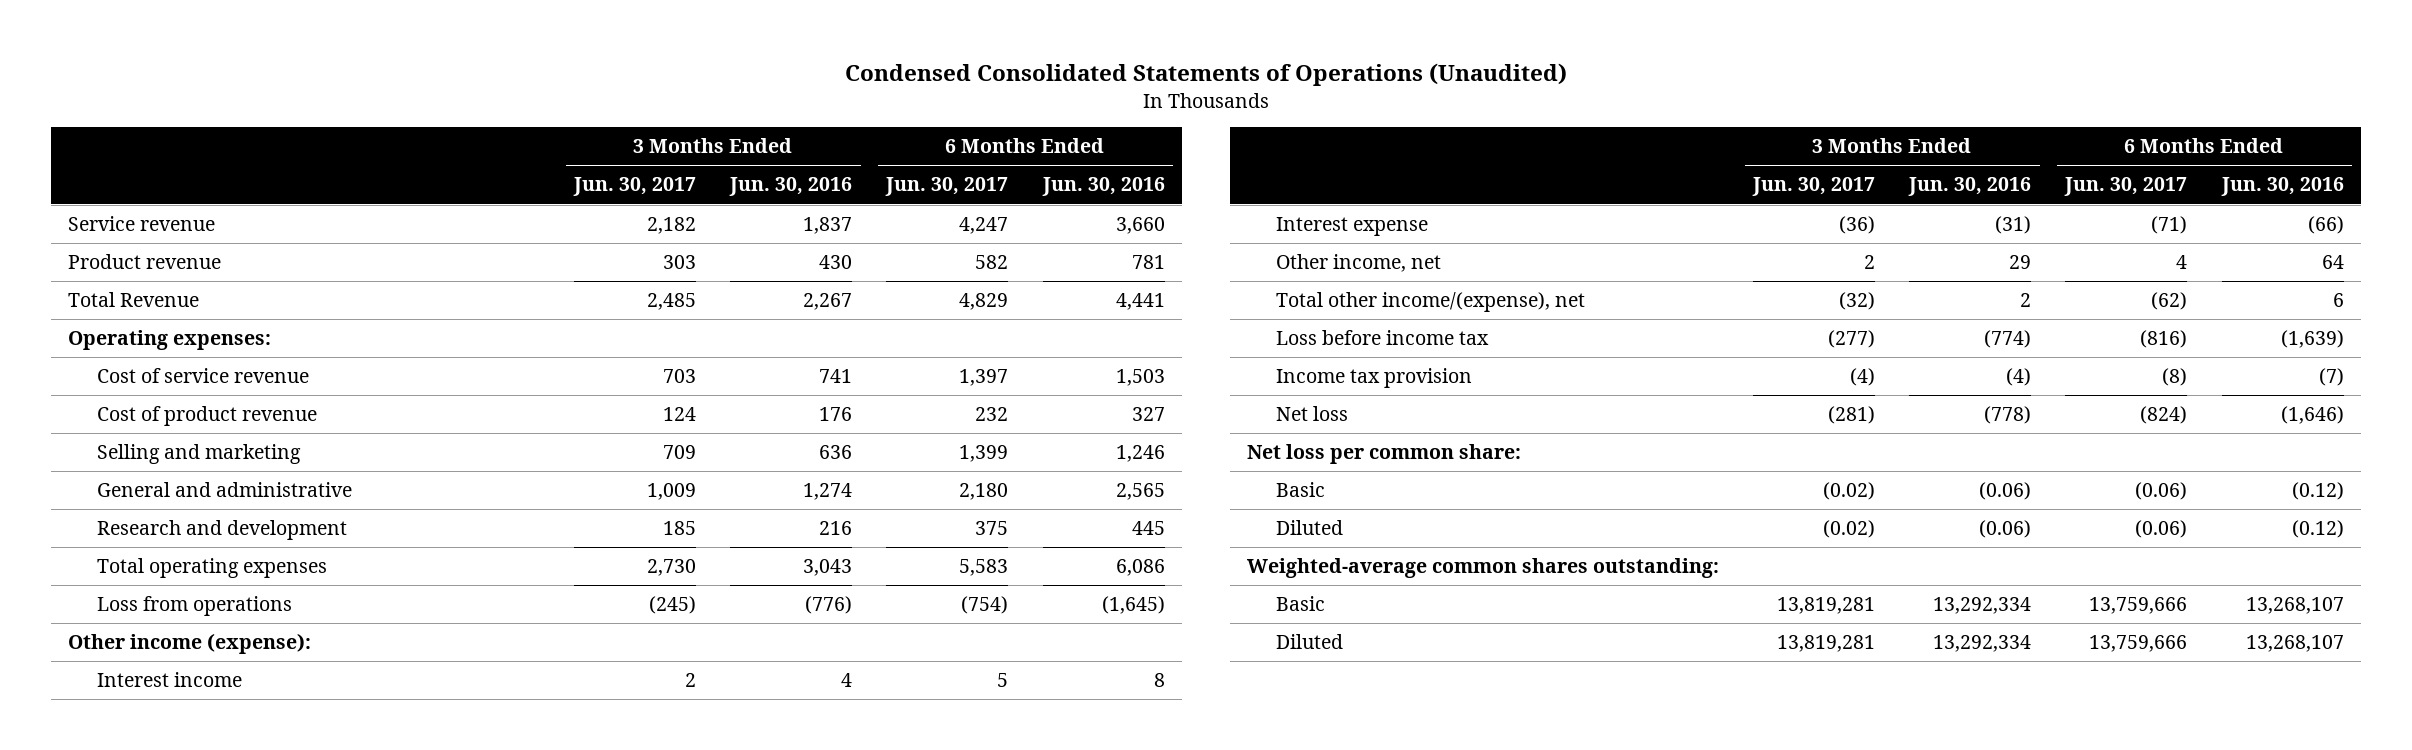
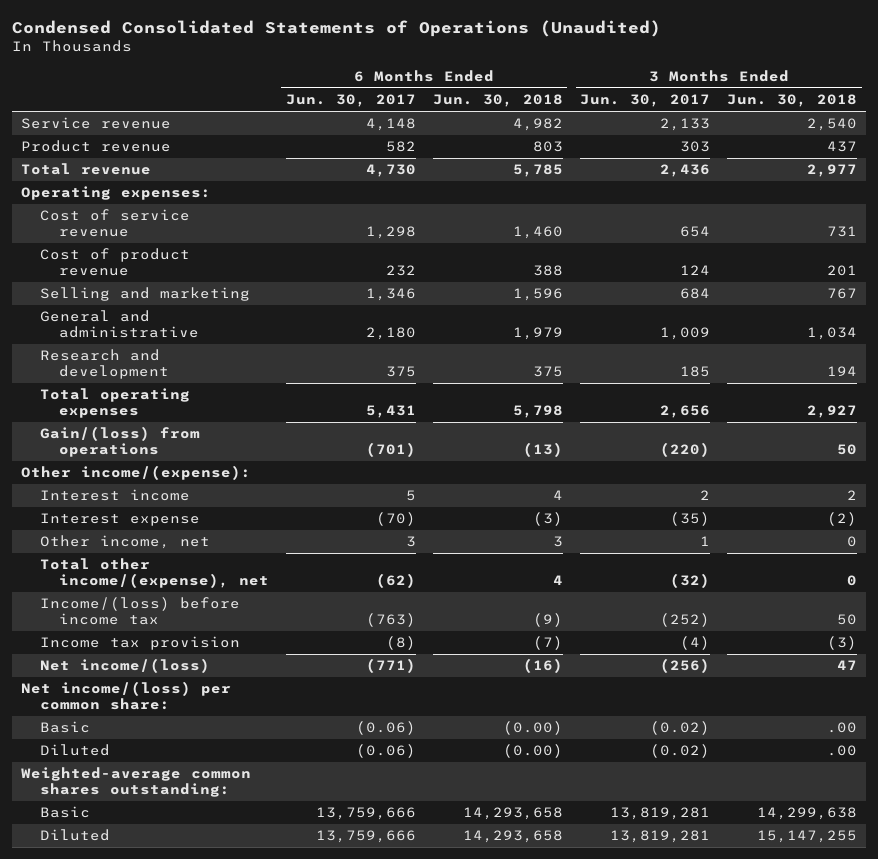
[729,177,853,197] Jun. 30, 2016 -> none
[1041,177,1165,197] Jun. 30, 2016 -> none
none -> [432,94,563,108] Jun. 30, 2018
none -> [727,94,858,108] Jun. 30, 2018
[647,217,697,235] 2,182 -> [660,118,711,132] 2,133
[959,217,1009,235] 4,247 -> [365,118,416,132] 4,148
[68,292,200,308] Total Revenue -> [21,163,152,176] Total revenue
[647,293,697,311] 2,485 -> [660,164,711,178] 2,436
[959,293,1009,311] 4,829 -> [365,164,416,178] 4,730
[663,369,697,384] 703 -> [680,226,711,238] 654
[959,369,1009,387] 1,397 -> [365,226,416,240] 1,298
[663,445,697,460] 709 -> [680,288,711,300] 684
[959,445,1009,463] 1,399 -> [365,288,416,302] 1,346
[647,559,697,577] 2,730 -> [660,405,711,419] 2,656
[959,559,1009,577] 5,583 -> [365,405,416,419] 5,431
[97,596,293,617] Loss from operations -> [39,426,200,458] Gain/(loss) from operations
[649,596,697,615] (245) -> [660,442,711,458] (220)
[961,596,1009,615] (754) -> [365,442,416,458] (701)
[68,633,312,655] Other income (expense): -> [21,465,252,481] Other income/(expense):
[1839,216,1876,235] (36) -> [670,512,711,527] (35)
[2151,216,2188,235] (71) -> [375,512,416,527] (70)
[1864,255,1876,270] 2 -> [700,536,711,547] 1
[2176,255,2188,270] 4 -> [405,536,416,548] 3
[1276,330,1490,346] Loss before income tax -> [39,597,240,626] Income/(loss) before income tax
[1828,330,1876,349] (277) -> [660,613,711,628] (252)
[2140,330,2188,349] (816) -> [365,613,416,628] (763)
[1276,406,1349,422] Net loss -> [39,658,210,674] Net income/(loss)
[1828,406,1876,425] (281) -> [660,658,711,674] (256)
[2140,406,2188,425] (824) -> [365,658,416,674] (771)
[1247,444,1522,465] Net loss per common share: -> [21,681,232,711] Net income/(loss) per common share:

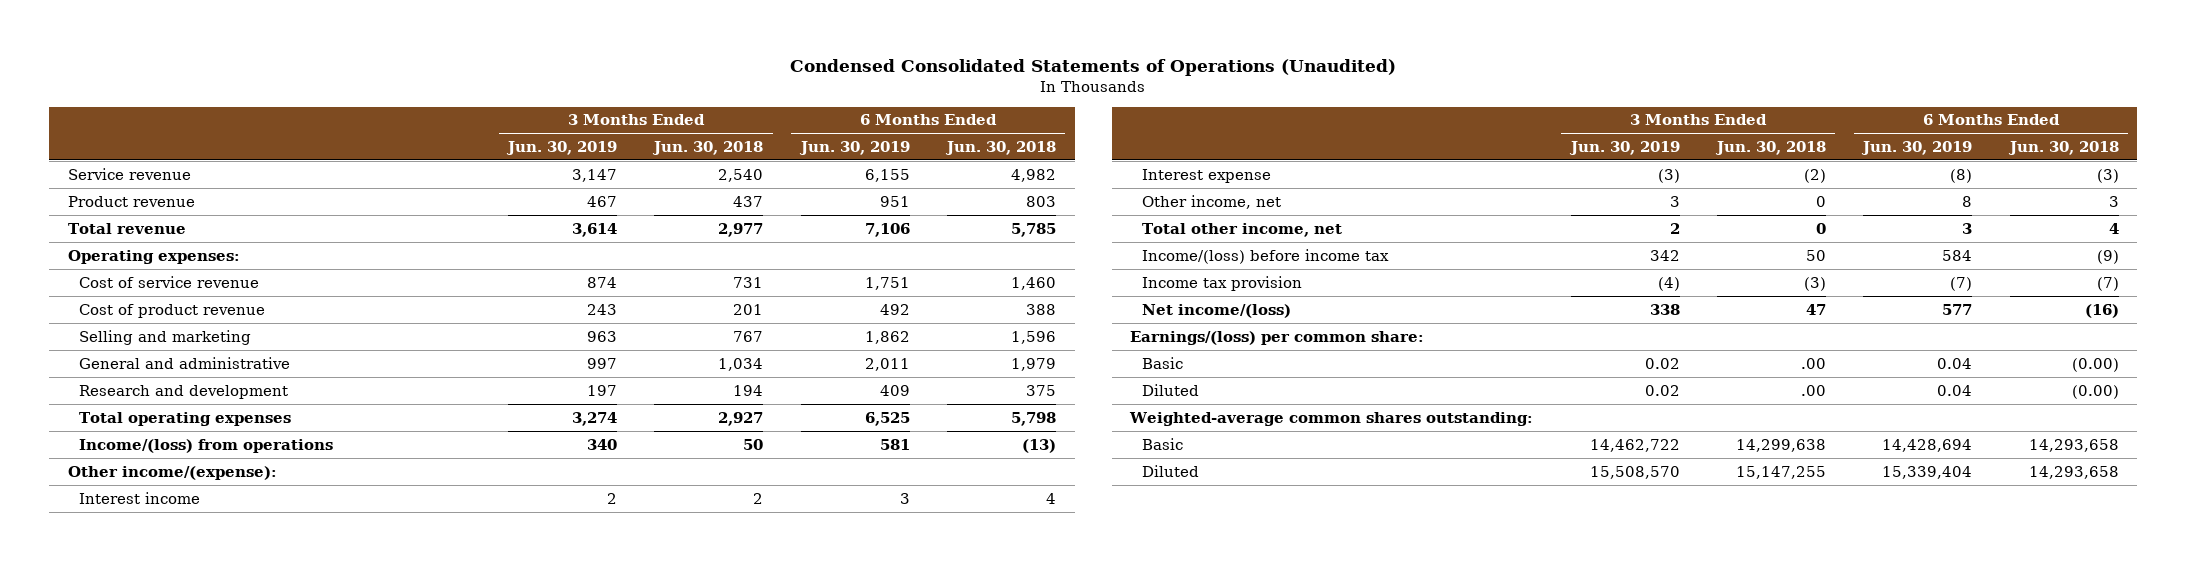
[285,94,416,108] Jun. 30, 2017 -> none
[580,94,711,108] Jun. 30, 2017 -> none
none -> [505,141,617,156] Jun. 30, 2019
none -> [798,141,910,156] Jun. 30, 2019
[39,426,200,458] Gain/(loss) from operations -> [79,438,334,453] Income/(loss) from operations
[39,558,269,589] Total other income/(expense), net -> [1141,222,1342,237] Total other income, net
[21,681,232,711] Net income/(loss) per common share: -> [1130,330,1425,345] Earnings/(loss) per common share:

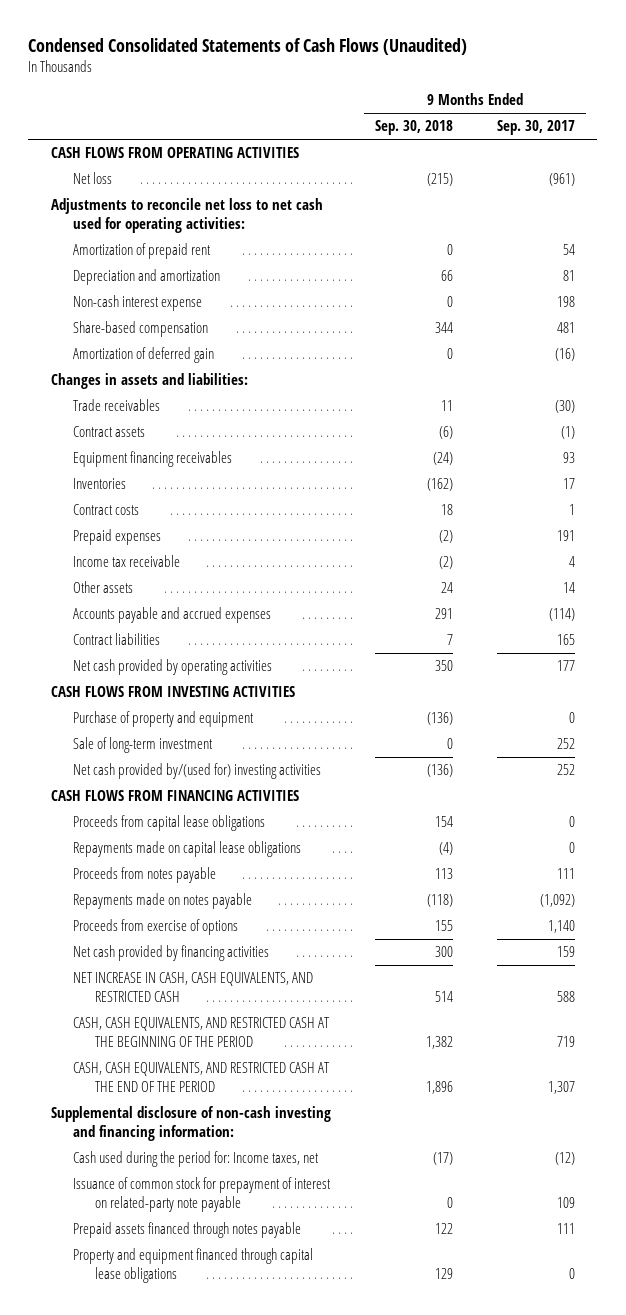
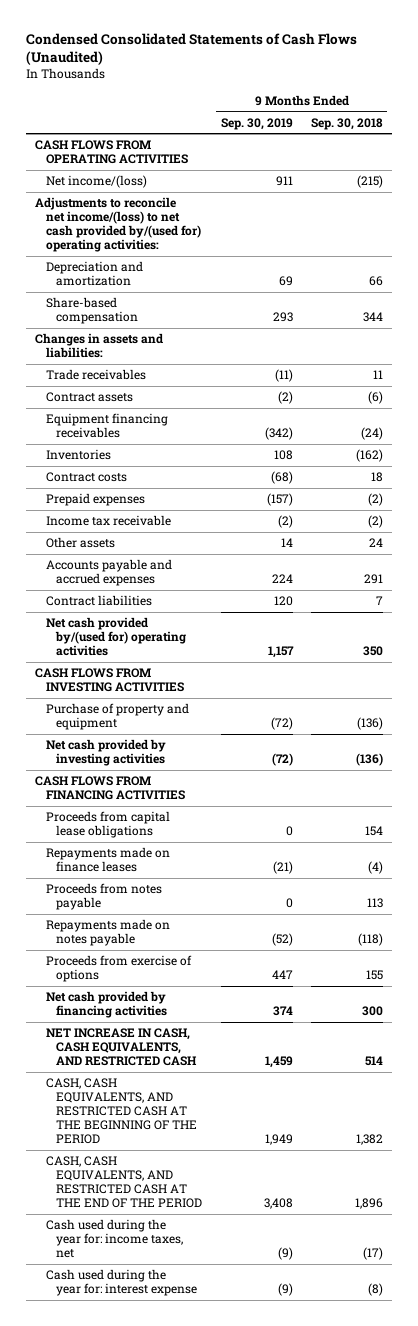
[497,120,576,136] Sep. 30, 2017 -> none
none -> [220,117,293,130] Sep. 30, 2019
[72,243,211,260] Amortization of prepaid rent -> none
[72,172,112,185] Net loss -> [45,175,147,189] Net income/(loss)
[50,198,323,234] Adjustments to reconcile net loss to net cash used for operating activities: -> [34,197,201,253] Adjustments to reconcile net income/(loss) to net cash provided by/(used for) operating activities:
[72,295,202,312] Non-cash interest expense -> none
[72,347,214,364] Amortization of deferred gain -> none
[72,659,272,676] Net cash provided by operating activities -> [45,617,187,657] Net cash provided by/(used for) operating activities
[72,737,213,754] Sale of long-term investment -> none
[72,763,321,780] Net cash provided by/(used for) investing activities -> [45,739,166,767] Net cash provided by investing activities
[72,841,301,858] Repayments made on capital lease obligations -> [45,847,170,873] Repayments made on finance leases
[50,1106,331,1142] Supplemental disclosure of non-cash investing and financing information: -> none
[72,1177,331,1213] Issuance of common stock for prepayment of interest on related-party note payable -> none
[72,1222,301,1239] Prepaid assets financed through notes payable -> none
[72,1248,313,1284] Property and equipment financed through capital lease obligations -> none
[72,1151,319,1168] Cash used during the period for: Income taxes, net -> [45,1219,184,1259] Cash used during the year for: income taxes, net
none -> [45,1269,198,1297] Cash used during the year for: interest expense

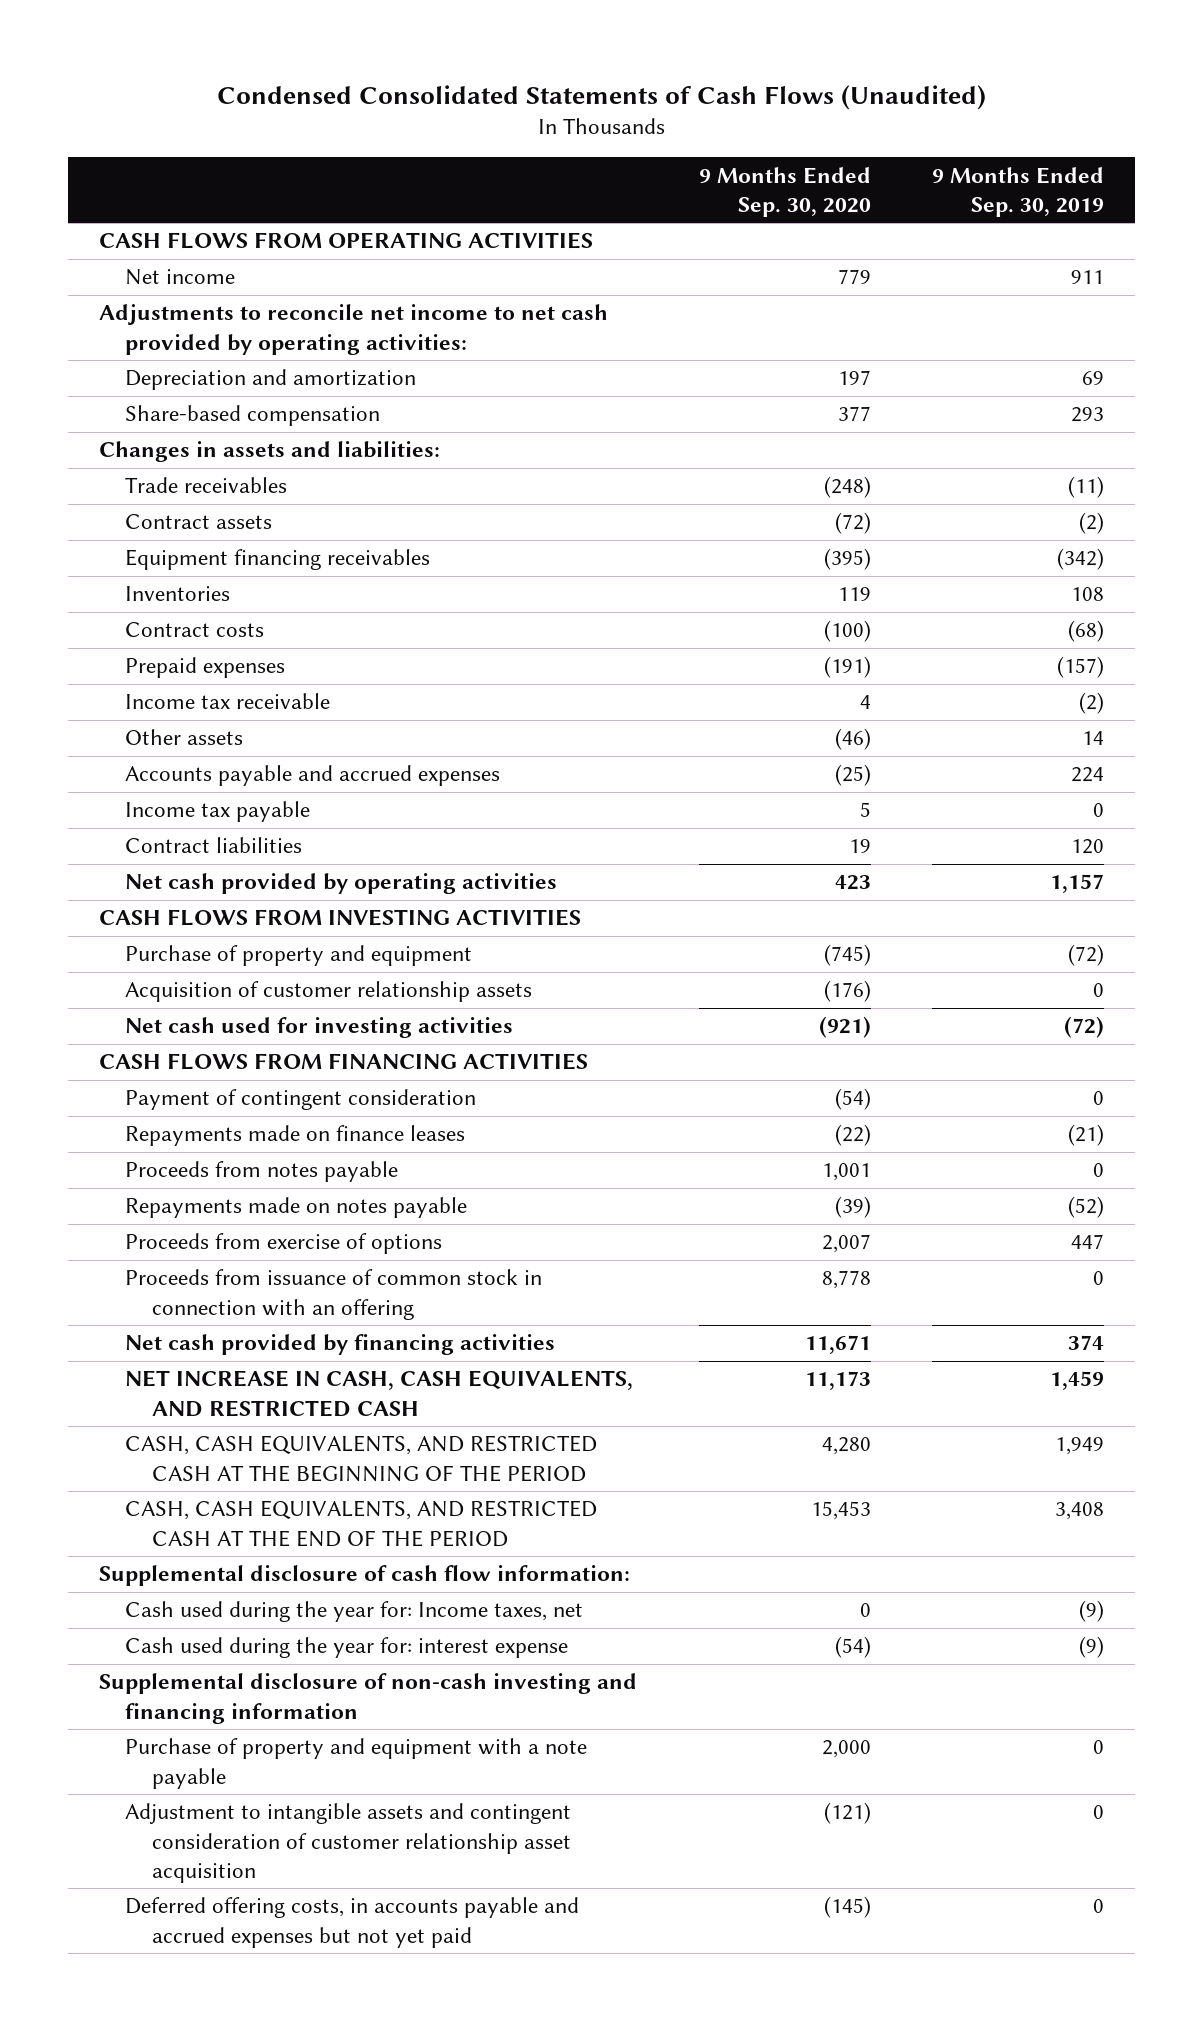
[310,117,383,130] Sep. 30, 2018 -> none
none -> [698,166,871,217] 9 Months Ended Sep. 30, 2020
[45,175,147,189] Net income/(loss) -> [125,269,236,286] Net income
[34,197,201,253] Adjustments to reconcile net income/(loss) to net cash provided by/(used for) operating activities: -> [98,304,608,355] Adjustments to reconcile net income to net cash provided by operating activities:
none -> [125,801,311,823] Income tax payable
[45,617,187,657] Net cash provided by/(used for) operating activities -> [125,873,558,895] Net cash provided by operating activities
none -> [125,981,533,1003] Acquisition of customer relationship assets
[45,739,166,767] Net cash provided by investing activities -> [125,1017,514,1039] Net cash used for investing activities
[45,811,170,839] Proceeds from capital lease obligations -> none
none -> [125,1089,477,1111] Payment of contingent consideration
none -> [125,1269,543,1320] Proceeds from issuance of common stock in connection with an offering
none -> [98,1565,630,1587] Supplemental disclosure of cash flow information:
[45,1219,184,1259] Cash used during the year for: income taxes, net -> [125,1601,584,1623] Cash used during the year for: Income taxes, net
none -> [98,1673,637,1724] Supplemental disclosure of non-cash investing and financing information
none -> [125,1738,588,1789] Purchase of property and equipment with a note payable
none -> [125,1803,572,1883] Adjustment to intangible assets and contingent consideration of customer relationship asset acquisition
none -> [125,1897,580,1948] Deferred offering costs, in accounts payable and accrued expenses but not yet paid

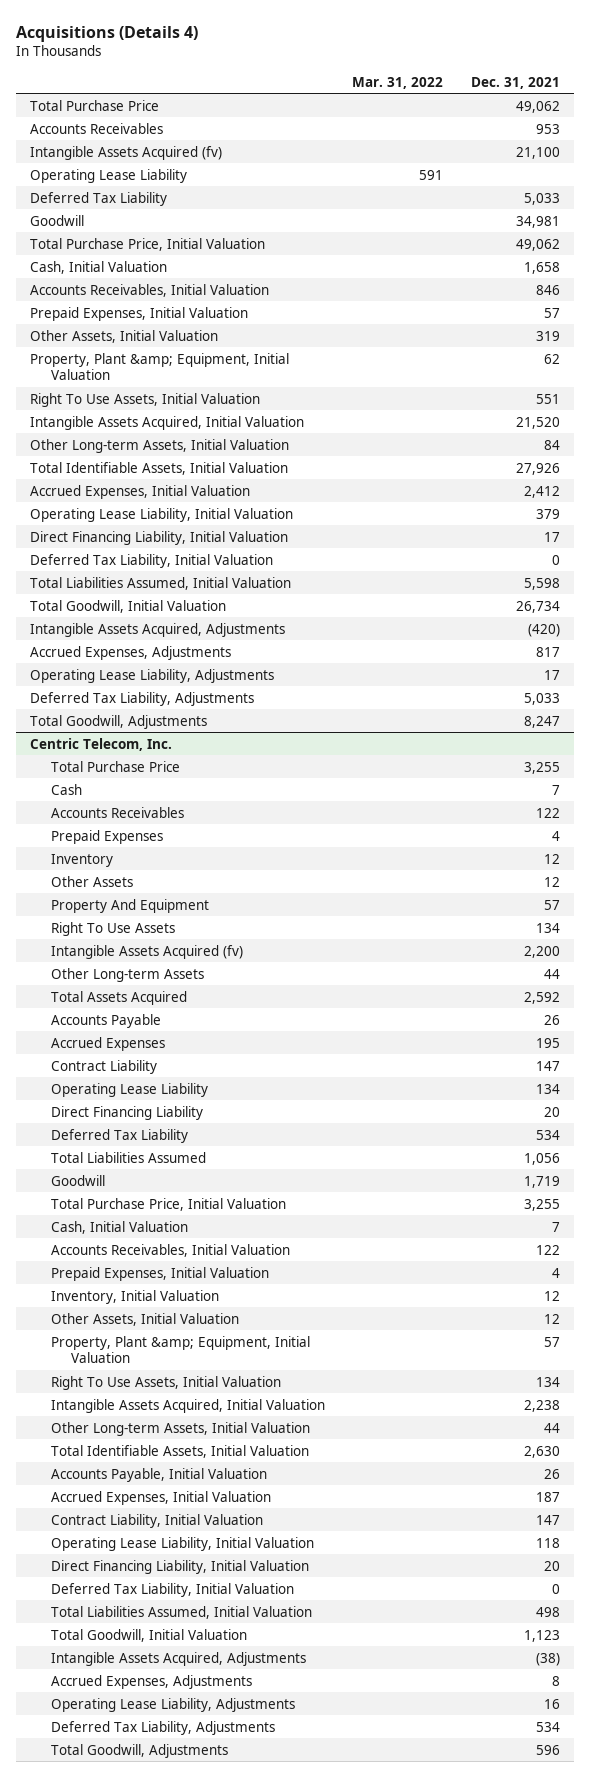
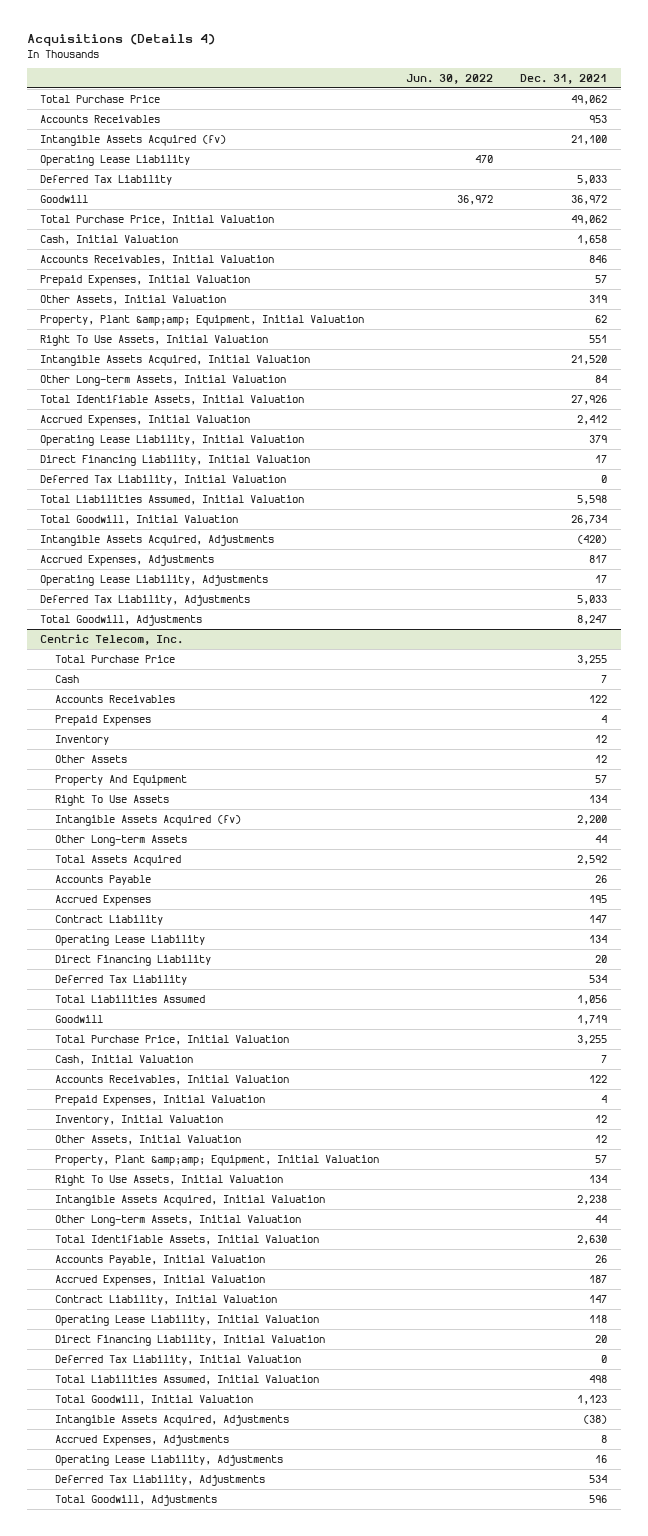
[352,76,444,89] Mar. 31, 2022 -> none
none -> [406,74,494,85] Jun. 30, 2022
[515,215,560,228] 34,981 -> [571,194,608,205] 36,972
[30,352,290,381] Property, Plant &amp; Equipment, Initial Valuation -> [40,314,365,326] Property, Plant &amp;amp; Equipment, Initial Valuation
[50,1335,310,1364] Property, Plant &amp; Equipment, Initial Valuation -> [55,1154,380,1166] Property, Plant &amp;amp; Equipment, Initial Valuation

